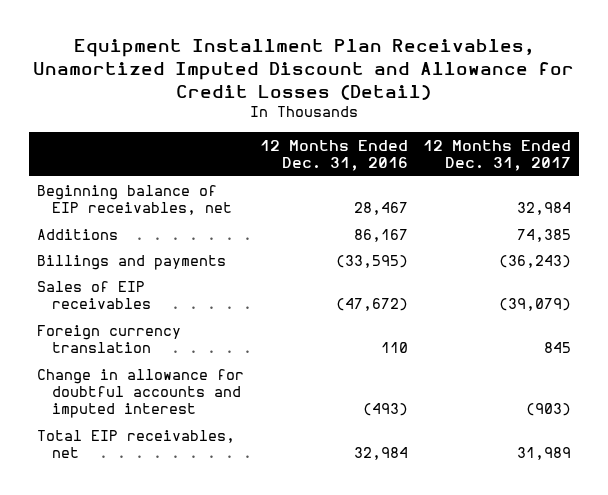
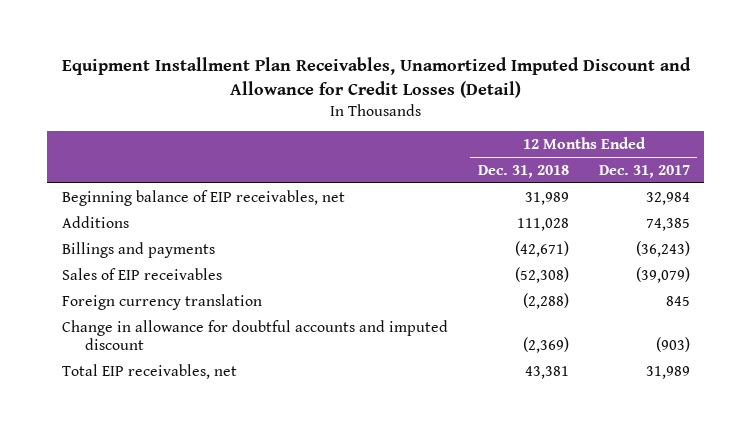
[259,140,408,172] 12 Months Ended Dec. 31, 2016 -> none
none -> [477,164,569,178] Dec. 31, 2018
[36,368,244,419] Change in allowance for doubtful accounts and imputed interest -> [62,319,449,350] Change in allowance for doubtful accounts and imputed discount

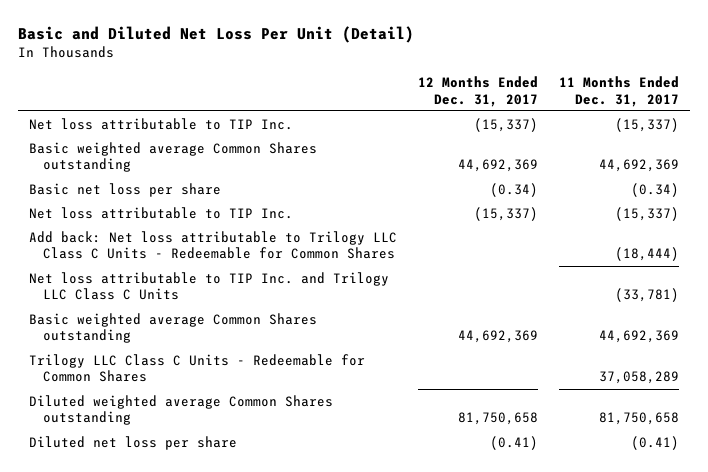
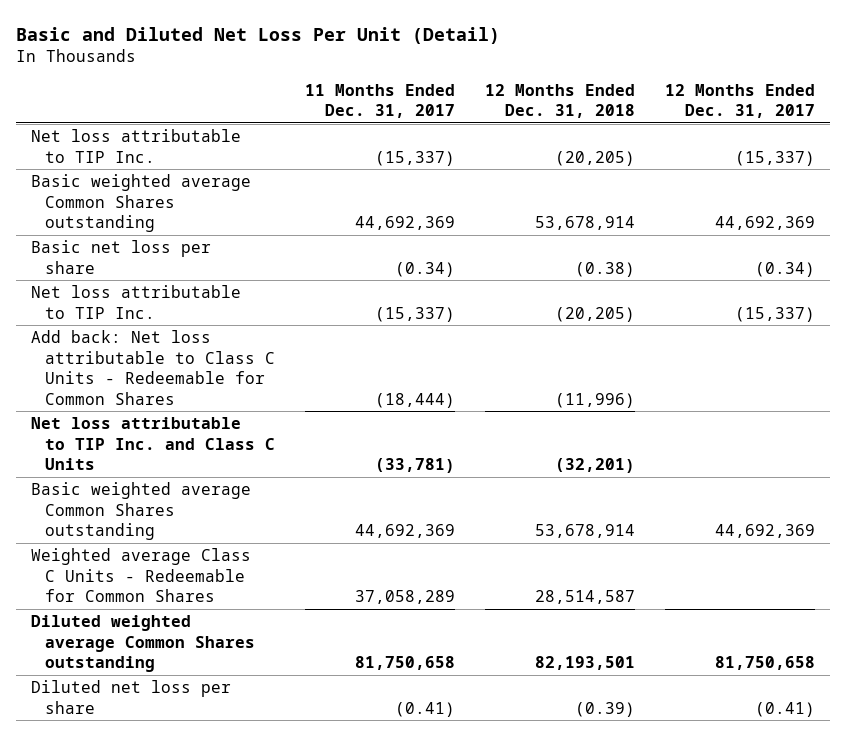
none -> [484,83,635,119] 12 Months Ended Dec. 31, 2018
[28,230,397,260] Add back: Net loss attributable to Trilogy LLC Class C Units - Redeemable for Common Shares -> [31,330,275,405] Add back: Net loss attributable to Class C Units - Redeemable for Common Shares
[28,271,389,301] Net loss attributable to TIP Inc. and Trilogy LLC Class C Units -> [31,417,275,471] Net loss attributable to TIP Inc. and Class C Units
[28,353,365,383] Trilogy LLC Class C Units - Redeemable for Common Shares -> [31,548,252,603] Weighted average Class C Units - Redeemable for Common Shares

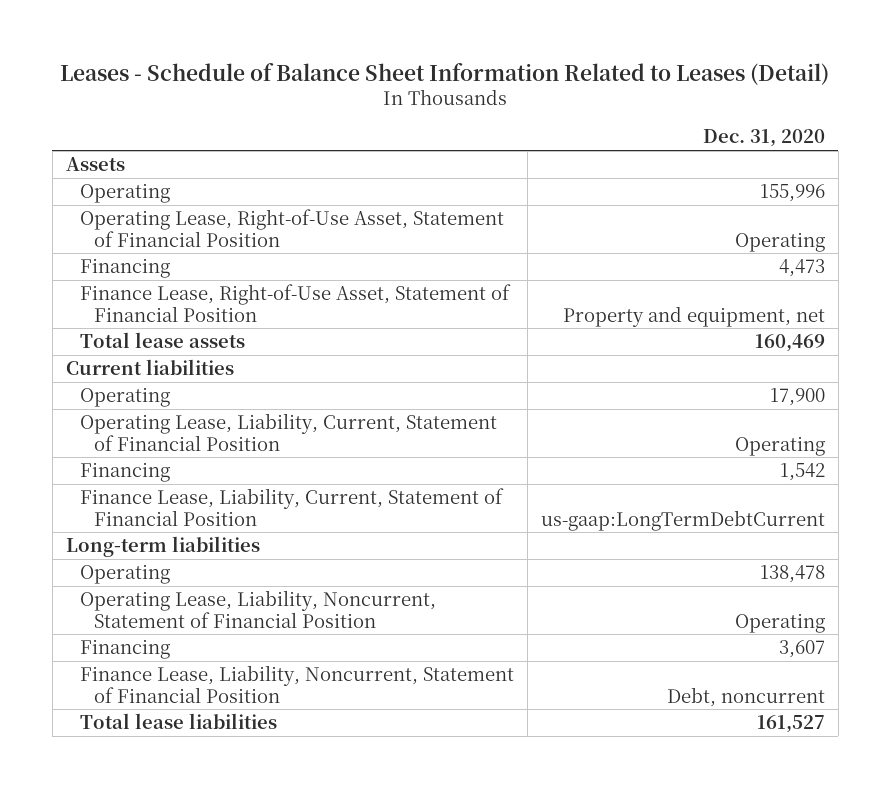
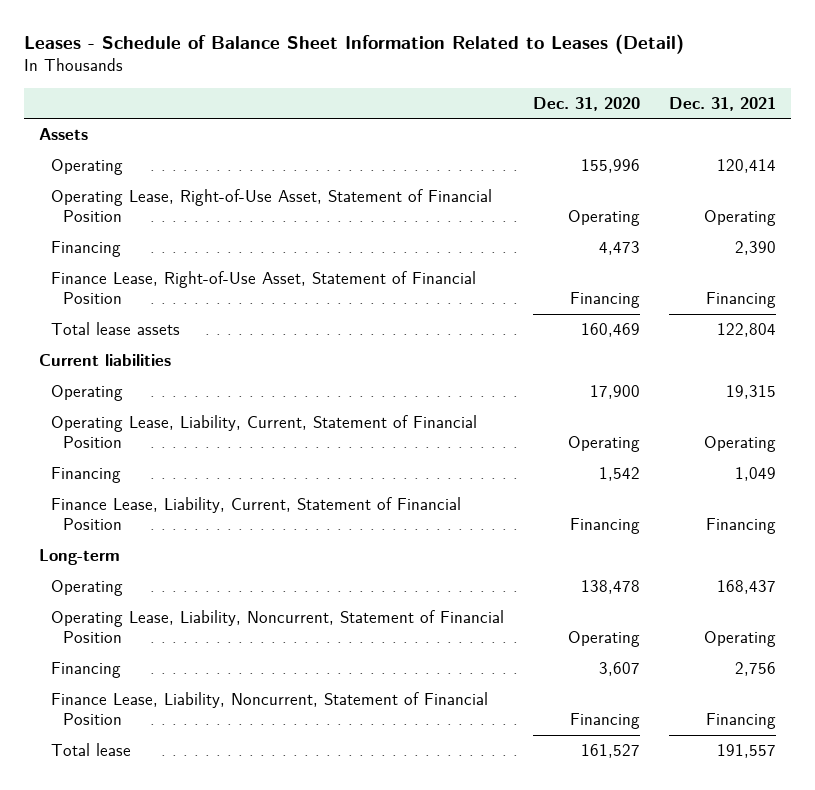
none -> [669,96,777,111] Dec. 31, 2021
[562,305,825,327] Property and equipment, net -> [569,292,640,309] Financing
[540,509,825,531] us-gaap:LongTermDebtCurrent -> [569,518,640,535] Financing
[65,535,260,557] Long-term liabilities -> [38,549,120,566] Long-term
[666,686,825,707] Debt, noncurrent -> [569,713,640,730] Financing
[79,712,277,729] Total lease liabilities -> [50,743,131,757] Total lease

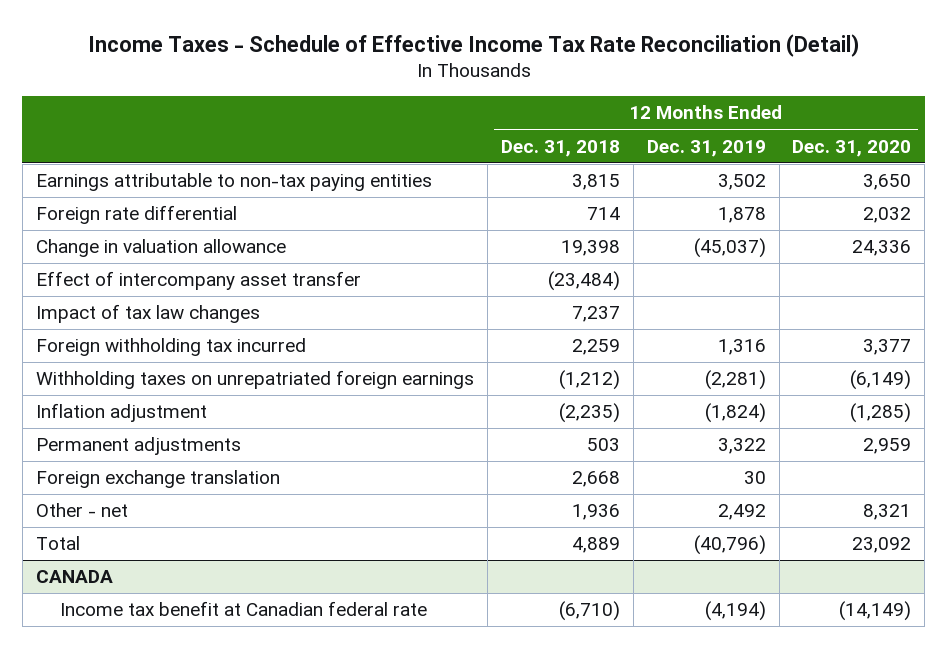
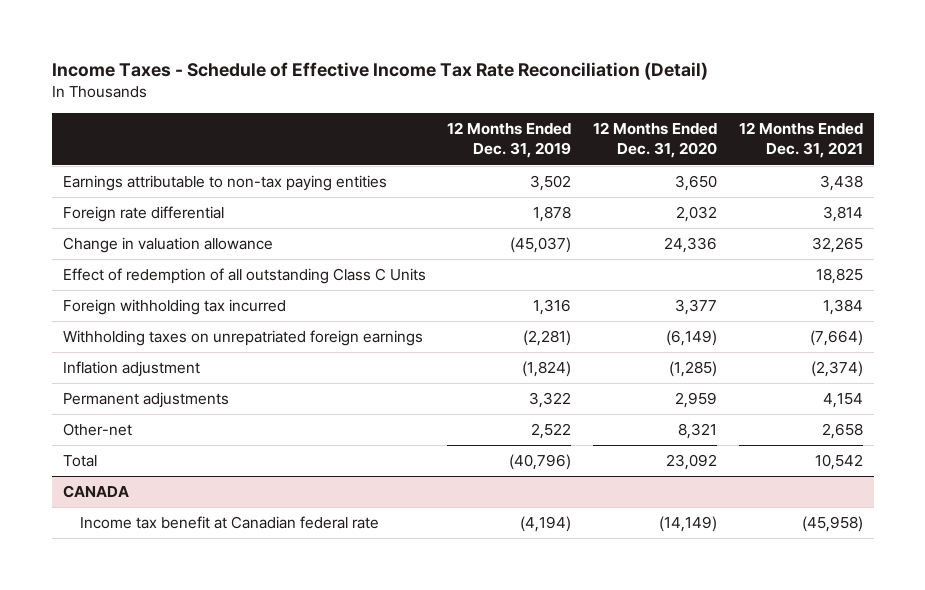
[500,139,620,157] Dec. 31, 2018 -> none
none -> [738,122,863,159] 12 Months Ended Dec. 31, 2021
[35,271,361,291] Effect of intercompany asset transfer -> none
[35,304,260,324] Impact of tax law changes -> none
none -> [62,268,426,285] Effect of redemption of all outstanding Class C Units
[35,470,280,489] Foreign exchange translation -> none
[35,503,128,518] Other - net -> [62,423,132,437] Other-net
[717,504,766,521] 2,492 -> [531,423,572,440] 2,522

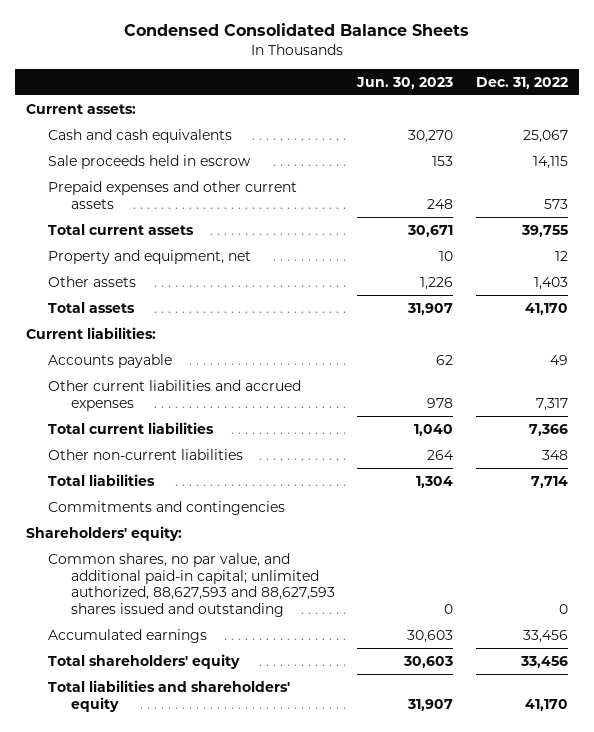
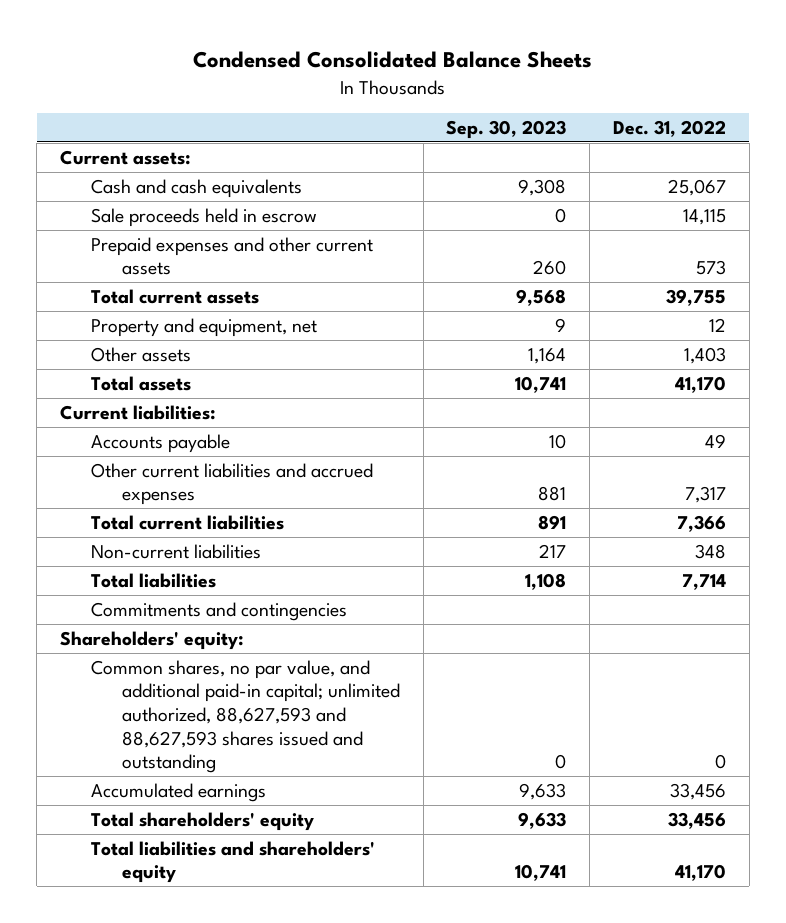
[356,76,454,89] Jun. 30, 2023 -> none
none -> [446,119,567,139] Sep. 30, 2023
[48,448,244,460] Other non-current liabilities -> [90,543,261,559] Non-current liabilities

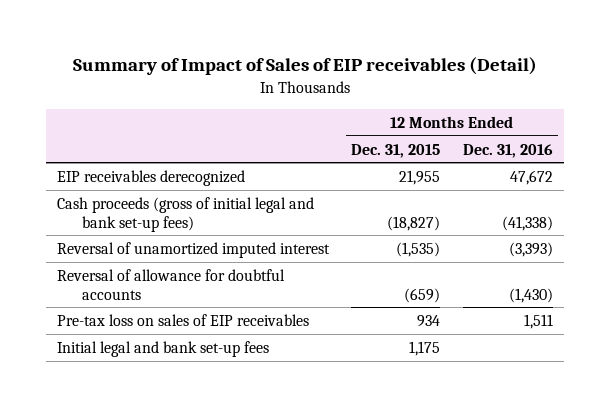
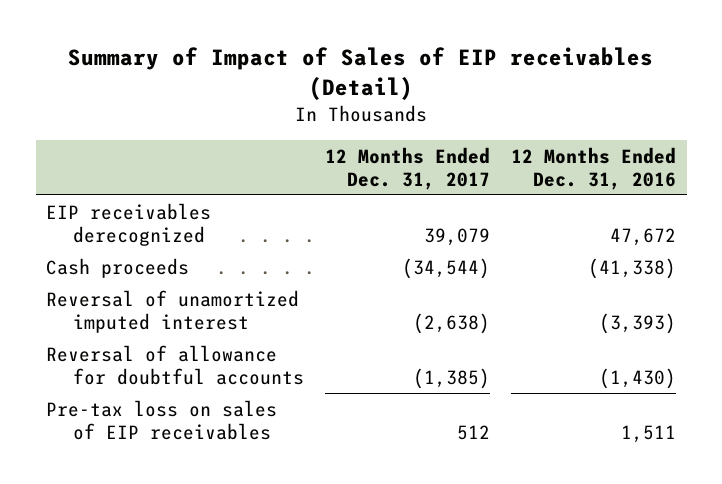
[351,143,441,158] Dec. 31, 2015 -> none
none -> [325,146,491,190] 12 Months Ended Dec. 31, 2017
[57,196,315,232] Cash proceeds (gross of initial legal and bank set-up fees) -> [46,257,190,278] Cash proceeds
[57,340,270,357] Initial legal and bank set-up fees -> none

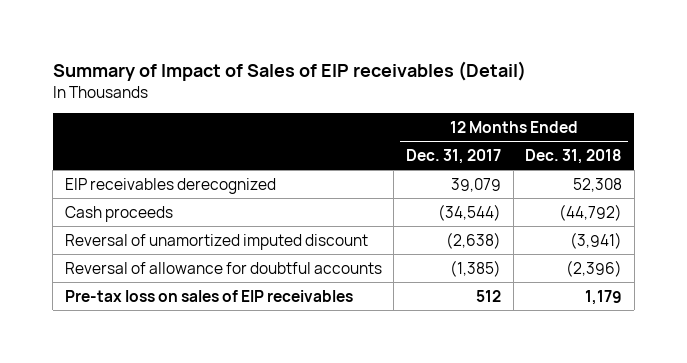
[511,146,677,190] 12 Months Ended Dec. 31, 2016 -> none
none -> [525,149,623,165] Dec. 31, 2018
[46,289,300,333] Reversal of unamortized imputed interest -> [64,233,368,250] Reversal of unamortized imputed discount

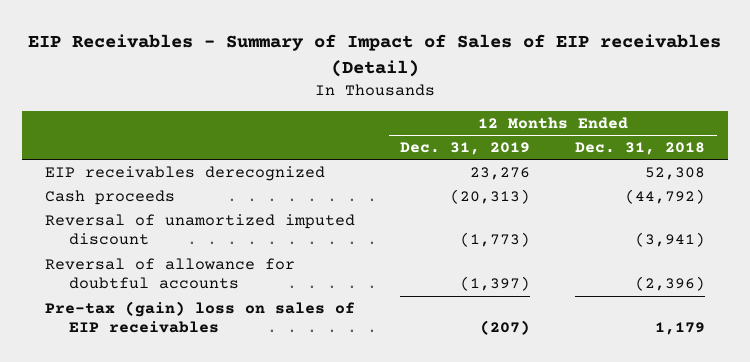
[52,60,526,81] Summary of Impact of Sales of EIP receivables (Detail) -> [28,34,722,77] EIP Receivables - Summary of Impact of Sales of EIP receivables (Detail)
[405,149,501,165] Dec. 31, 2017 -> none
none -> [400,142,531,156] Dec. 31, 2019
[64,289,353,302] Pre-tax loss on sales of EIP receivables -> [44,300,355,334] Pre-tax (gain) loss on sales of EIP receivables

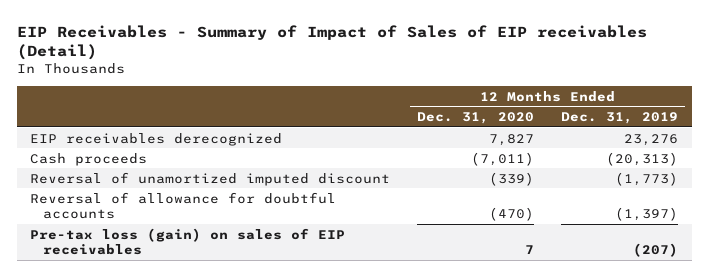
[575,142,706,156] Dec. 31, 2018 -> none
none -> [417,112,535,125] Dec. 31, 2020
[44,300,355,334] Pre-tax (gain) loss on sales of EIP receivables -> [30,227,346,256] Pre-tax loss (gain) on sales of EIP receivables

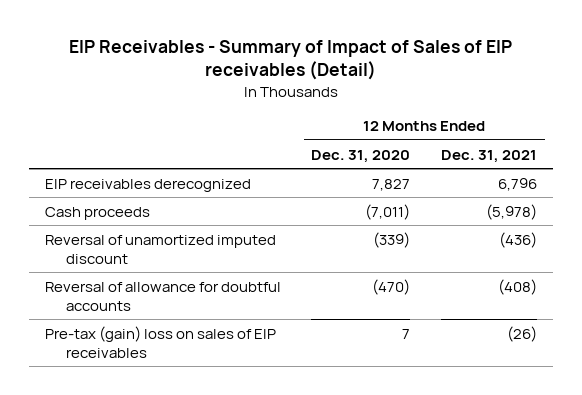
[561,112,679,125] Dec. 31, 2019 -> none
none -> [441,149,538,163] Dec. 31, 2021
[30,227,346,256] Pre-tax loss (gain) on sales of EIP receivables -> [44,325,276,358] Pre-tax (gain) loss on sales of EIP receivables

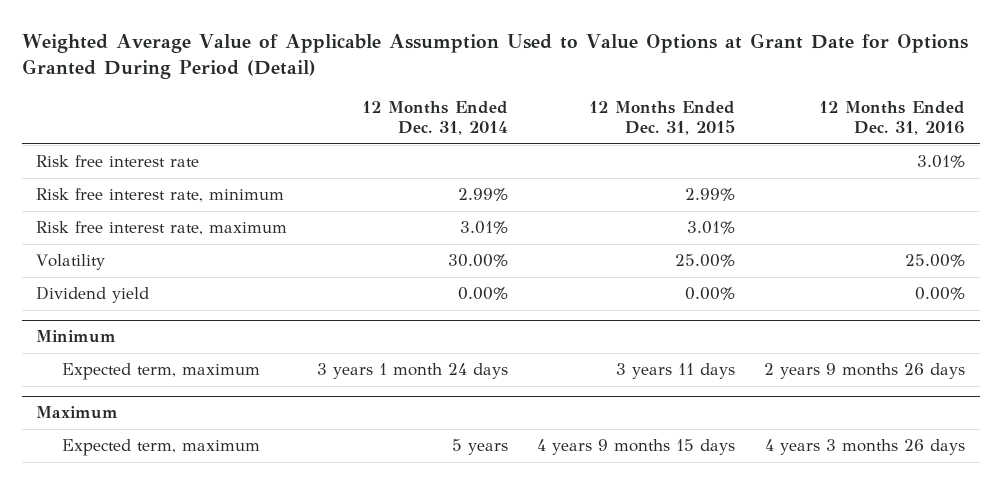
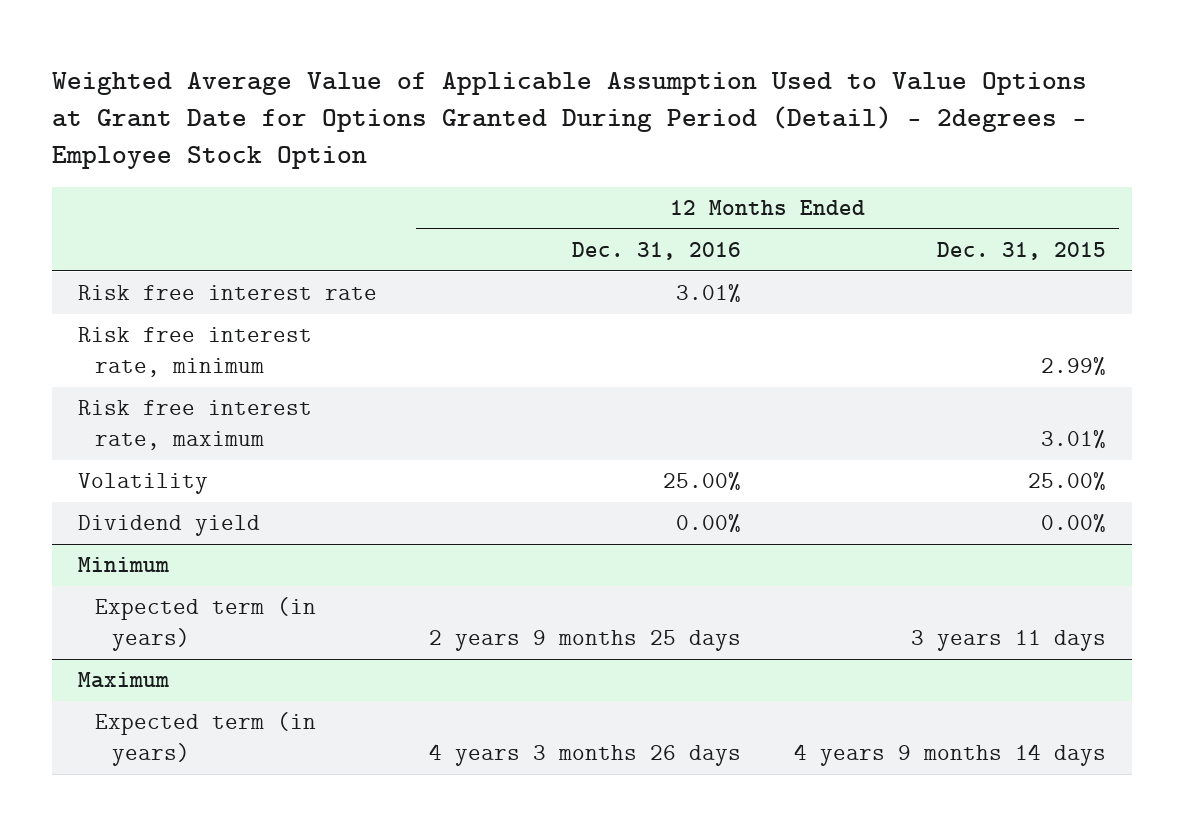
[21,32,968,79] Weighted Average Value of Applicable Assumption Used to Value Options at Grant Date for Options Granted During Period (Detail) -> [52,72,1088,169] Weighted Average Value of Applicable Assumption Used to Value Options at Grant Date for Options Granted During Period (Detail) - 2degrees - Employee Stock Option
[361,100,508,136] 12 Months Ended Dec. 31, 2014 -> none
[62,363,261,381] Expected term, maximum -> [95,597,317,651] Expected term (in years)
[764,363,966,380] 2 years 9 months 26 days -> [429,629,742,651] 2 years 9 months 25 days
[62,439,261,457] Expected term, maximum -> [95,712,317,766] Expected term (in years)
[537,439,736,456] 4 years 9 months 15 days -> [793,743,1106,766] 4 years 9 months 14 days

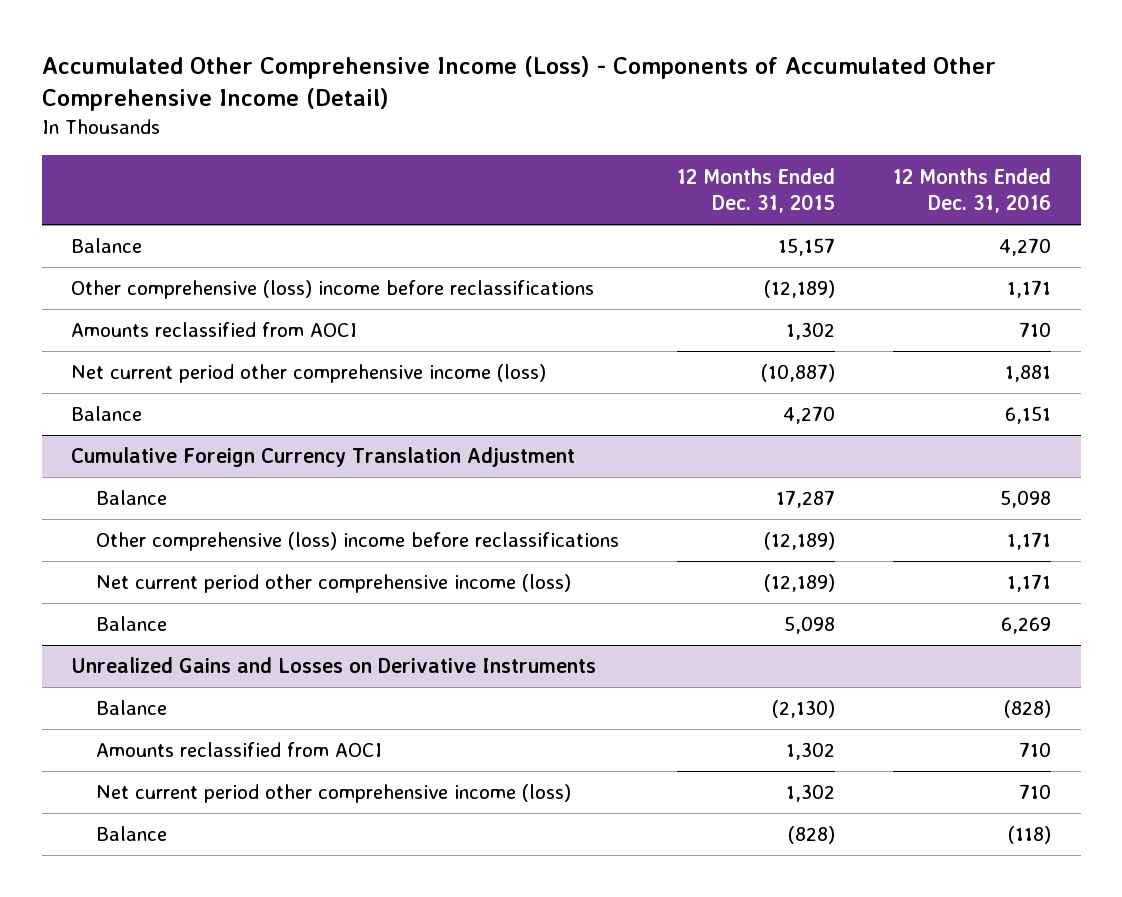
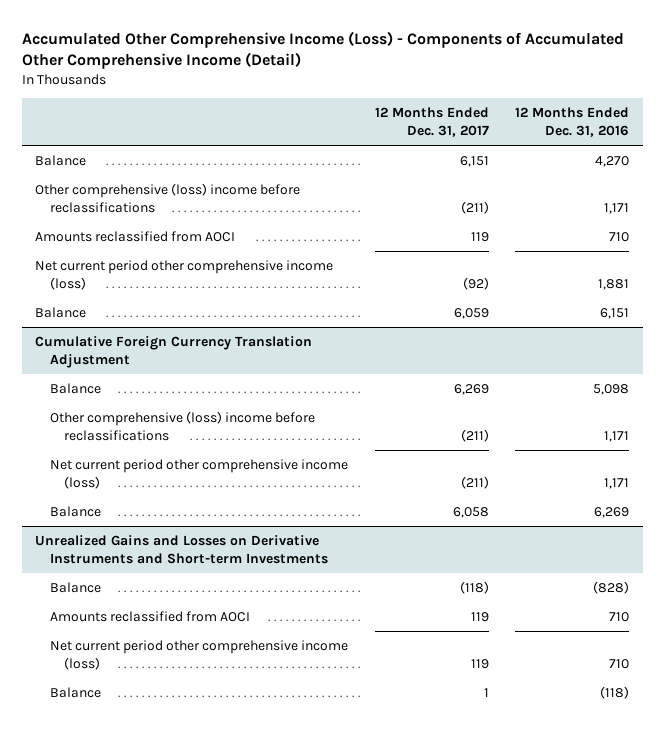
[677,167,836,214] 12 Months Ended Dec. 31, 2015 -> none
none -> [374,107,489,138] 12 Months Ended Dec. 31, 2017
[70,657,596,674] Unrealized Gains and Losses on Derivative Instruments -> [35,534,328,564] Unrealized Gains and Losses on Derivative Instruments and Short-term Investments

